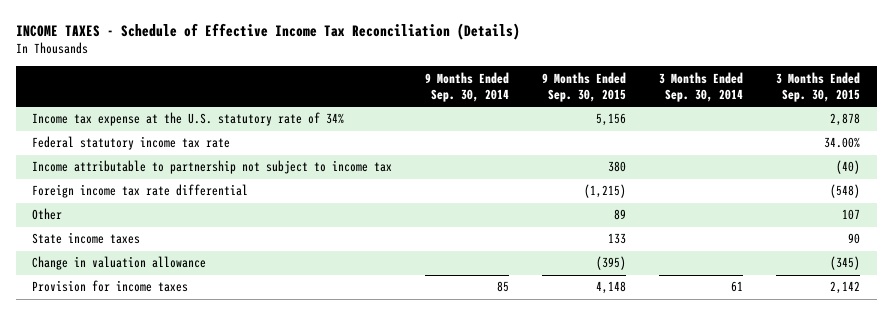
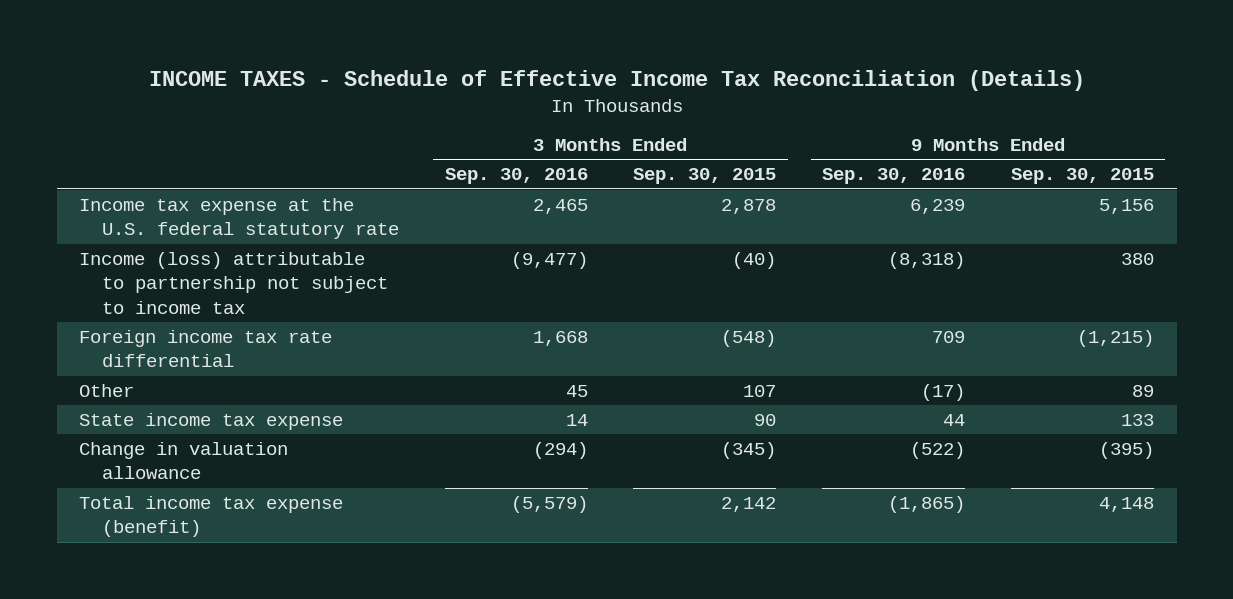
[425,71,510,103] 9 Months Ended Sep. 30, 2014 -> none
[659,71,744,103] 3 Months Ended Sep. 30, 2014 -> none
none -> [444,168,588,185] Sep. 30, 2016
none -> [822,168,966,185] Sep. 30, 2016
[32,136,231,151] Federal statutory income tax rate -> none
[32,112,345,127] Income tax expense at the U.S. statutory rate of 34% -> [79,197,399,240] Income tax expense at the U.S. federal statutory rate
[32,160,393,175] Income attributable to partnership not subject to income tax -> [79,251,388,314] Income (loss) attributable to partnership not subject to income tax
[32,232,141,245] State income taxes -> [79,412,344,430] State income tax expense
[32,280,189,293] Provision for income taxes -> [79,495,344,538] Total income tax expense (benefit)

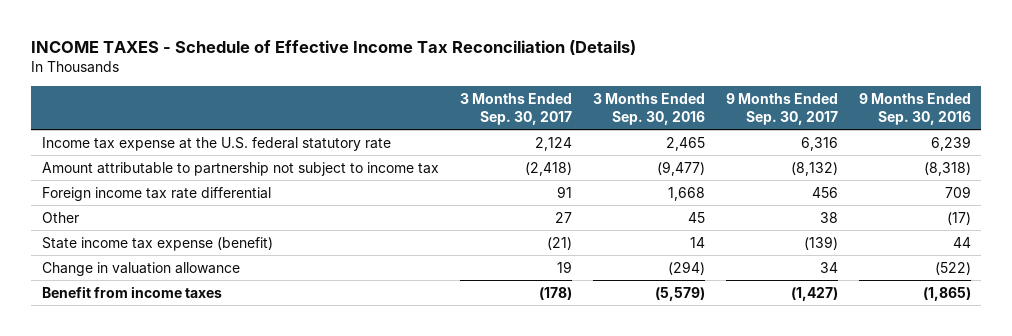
[633,168,777,185] Sep. 30, 2015 -> none
[1010,168,1154,185] Sep. 30, 2015 -> none
none -> [459,93,572,125] 3 Months Ended Sep. 30, 2017
none -> [725,93,838,125] 9 Months Ended Sep. 30, 2017
[79,251,388,314] Income (loss) attributable to partnership not subject to income tax -> [41,161,439,176] Amount attributable to partnership not subject to income tax
[79,412,344,430] State income tax expense -> [41,236,273,251] State income tax expense (benefit)
[79,495,344,538] Total income tax expense (benefit) -> [41,285,222,298] Benefit from income taxes

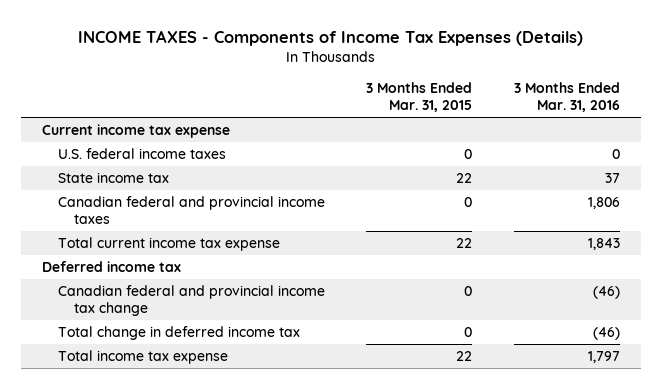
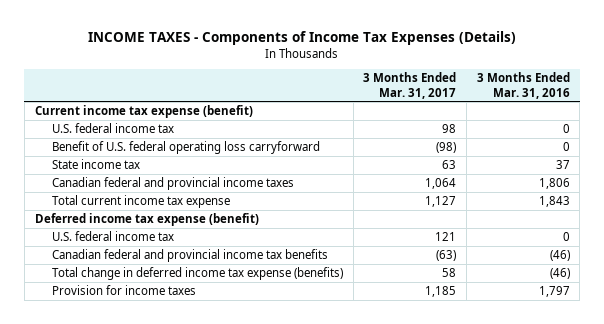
[366,82,473,113] 3 Months Ended Mar. 31, 2015 -> none
none -> [363,72,457,99] 3 Months Ended Mar. 31, 2017
[41,124,230,139] Current income tax expense -> [34,104,253,118] Current income tax expense (benefit)
[57,148,226,160] U.S. federal income taxes -> [52,122,175,133] U.S. federal income tax
none -> [52,140,321,154] Benefit of U.S. federal operating loss carryforward
[41,261,181,273] Deferred income tax -> [34,212,259,226] Deferred income tax expense (benefit)
none -> [52,230,175,241] U.S. federal income tax
[57,285,325,317] Canadian federal and provincial income tax change -> [52,248,329,262] Canadian federal and provincial income tax benefits
[57,326,300,341] Total change in deferred income tax -> [52,266,344,280] Total change in deferred income tax expense (benefits)
[57,350,228,365] Total income tax expense -> [52,284,197,295] Provision for income taxes

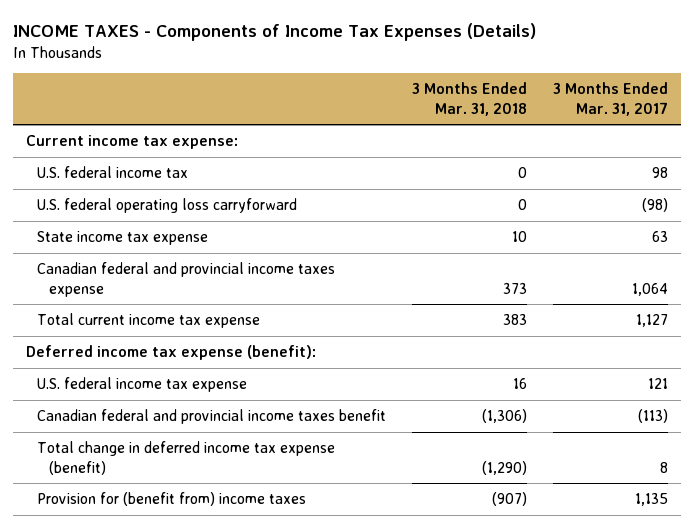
[476,72,570,99] 3 Months Ended Mar. 31, 2016 -> none
none -> [411,82,527,116] 3 Months Ended Mar. 31, 2018
[34,104,253,118] Current income tax expense (benefit) -> [25,135,238,150] Current income tax expense:
[52,140,321,154] Benefit of U.S. federal operating loss carryforward -> [37,198,298,214] U.S. federal operating loss carryforward
[52,158,141,169] State income tax -> [37,231,209,246] State income tax expense
[52,176,295,190] Canadian federal and provincial income taxes -> [37,262,336,297] Canadian federal and provincial income taxes expense
[34,212,259,226] Deferred income tax expense (benefit) -> [25,345,316,361] Deferred income tax expense (benefit):
[52,230,175,241] U.S. federal income tax -> [37,377,248,393] U.S. federal income tax expense
[52,248,329,262] Canadian federal and provincial income tax benefits -> [37,409,387,425] Canadian federal and provincial income taxes benefit
[436,249,457,261] (63) -> [637,409,668,424] (113)
[52,266,344,280] Total change in deferred income tax expense (benefits) -> [37,441,336,475] Total change in deferred income tax expense (benefit)
[442,267,457,277] 58 -> [659,461,668,473] 8
[52,284,197,295] Provision for income taxes -> [37,492,307,507] Provision for (benefit from) income taxes
[425,285,457,297] 1,185 -> [634,493,668,507] 1,135

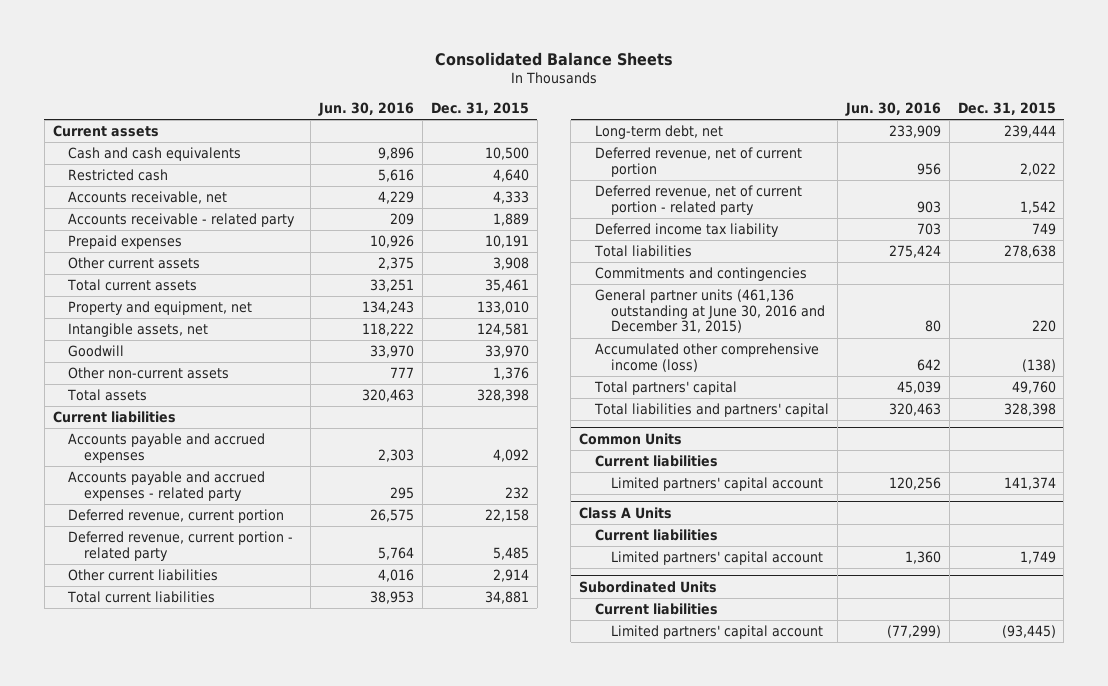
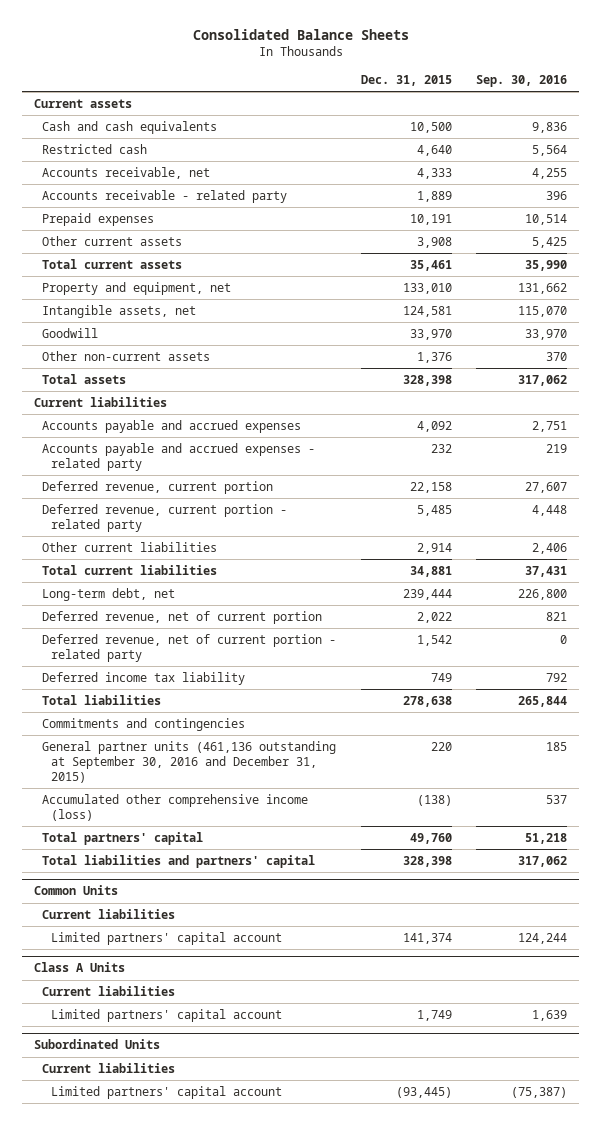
[318,101,415,116] Jun. 30, 2016 -> none
none -> [476,74,568,87] Sep. 30, 2016
[594,288,825,334] General partner units (461,136 outstanding at June 30, 2016 and December 31, 2015) -> [42,740,337,783] General partner units (461,136 outstanding at September 30, 2016 and December 31, 2015)

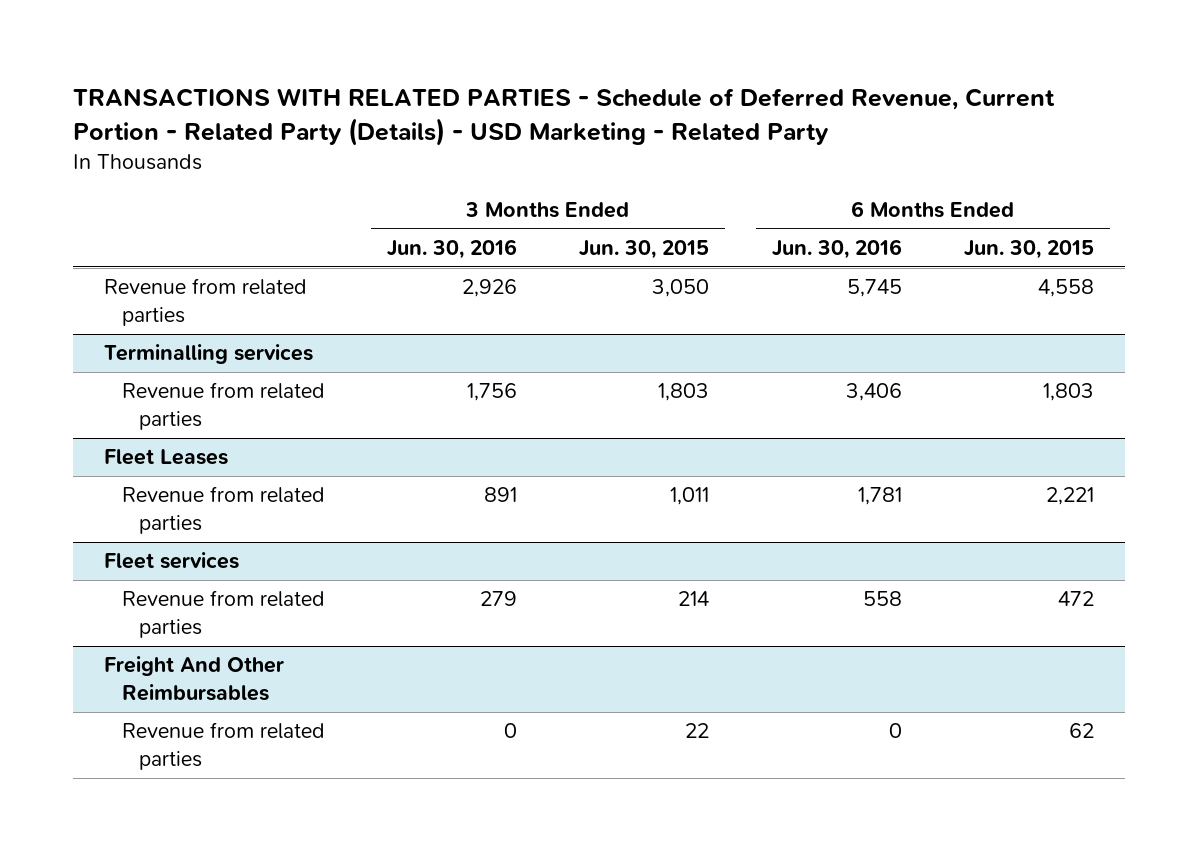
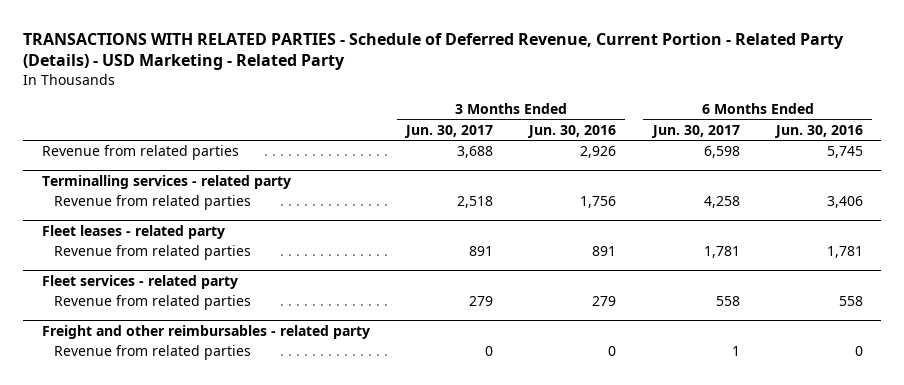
[579,239,710,259] Jun. 30, 2015 -> none
[963,239,1094,259] Jun. 30, 2015 -> none
none -> [403,124,493,138] Jun. 30, 2017
none -> [650,124,740,138] Jun. 30, 2017
[103,344,313,365] Terminalling services -> [41,174,291,189] Terminalling services - related party
[103,449,228,466] Fleet Leases -> [41,224,225,239] Fleet leases - related party
[103,552,239,570] Fleet services -> [41,274,238,289] Fleet services - related party
[103,656,284,702] Freight And Other Reimbursables -> [41,324,370,339] Freight and other reimbursables - related party

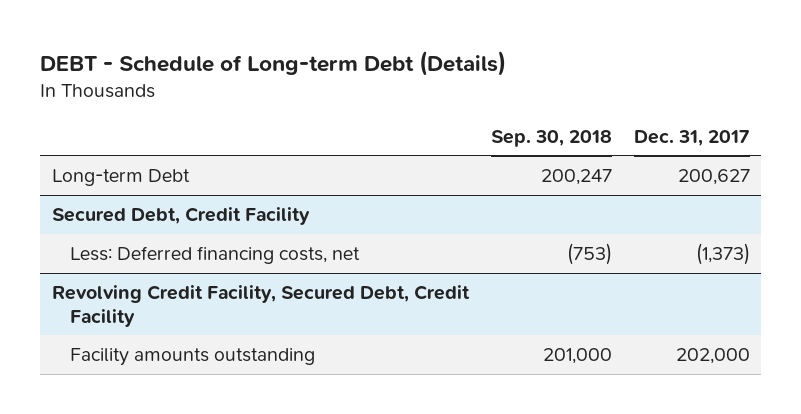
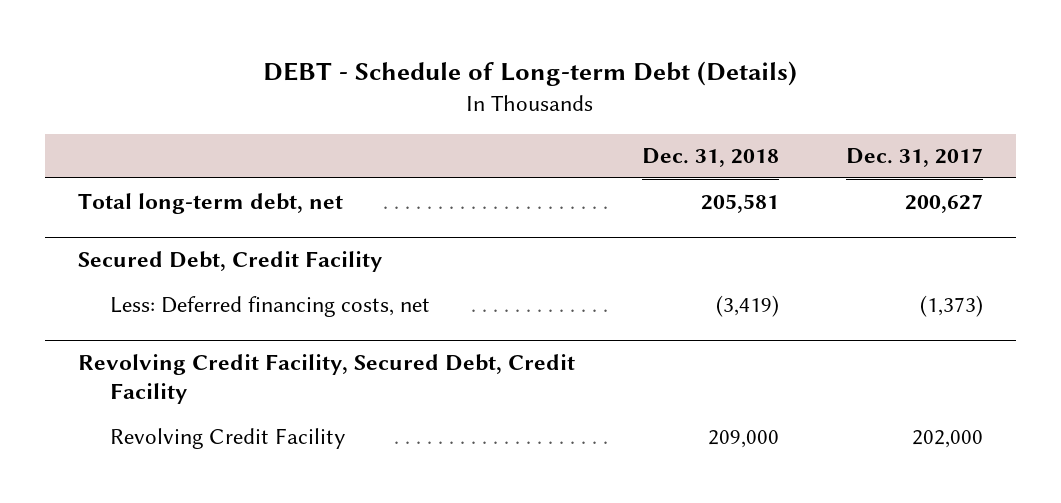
[490,129,612,147] Sep. 30, 2018 -> none
none -> [641,148,779,168] Dec. 31, 2018
[51,168,190,186] Long-term Debt -> [77,192,343,214] Total long-term debt, net
[70,347,316,366] Facility amounts outstanding -> [110,427,347,449] Revolving Credit Facility

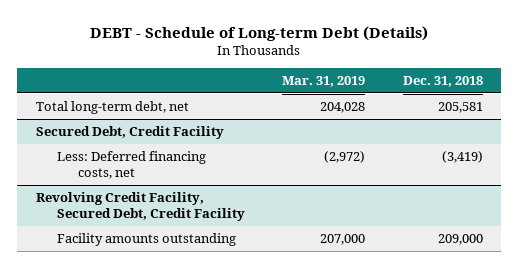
[845,148,983,168] Dec. 31, 2017 -> none
none -> [282,76,366,88] Mar. 31, 2019
[110,427,347,449] Revolving Credit Facility -> [56,233,236,247] Facility amounts outstanding

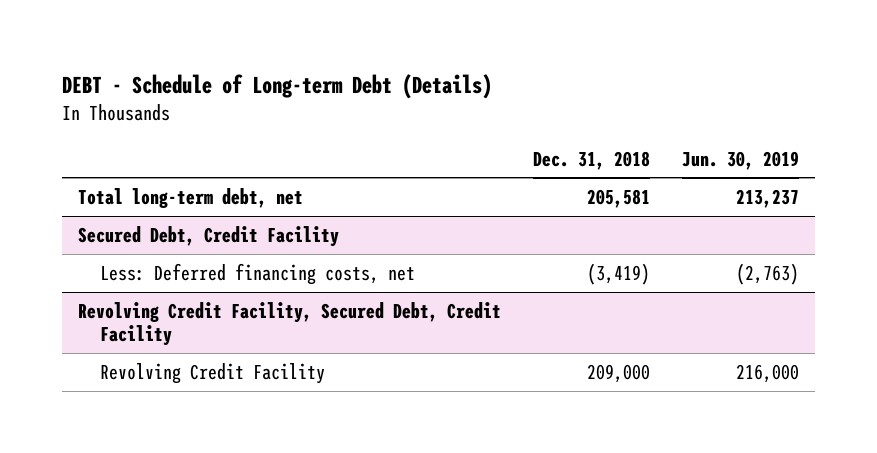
[282,76,366,88] Mar. 31, 2019 -> none
none -> [681,150,799,170] Jun. 30, 2019
[56,233,236,247] Facility amounts outstanding -> [100,362,326,384] Revolving Credit Facility

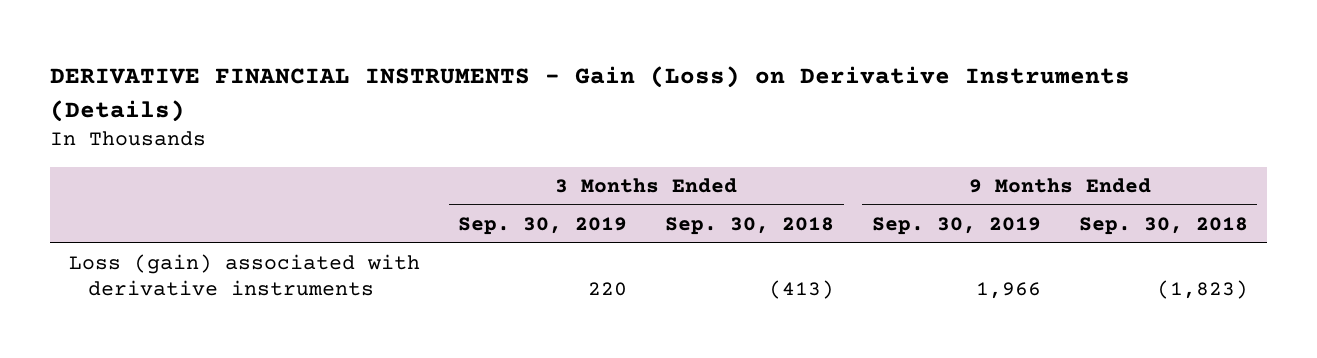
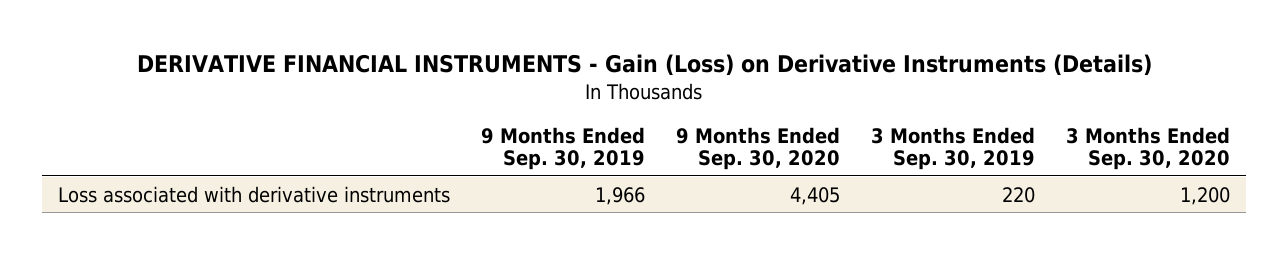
[665,217,835,236] Sep. 30, 2018 -> none
[1078,217,1248,236] Sep. 30, 2018 -> none
none -> [676,126,841,171] 9 Months Ended Sep. 30, 2020
none -> [1066,126,1231,171] 3 Months Ended Sep. 30, 2020
[69,254,421,297] Loss (gain) associated with derivative instruments -> [57,185,450,203] Loss associated with derivative instruments

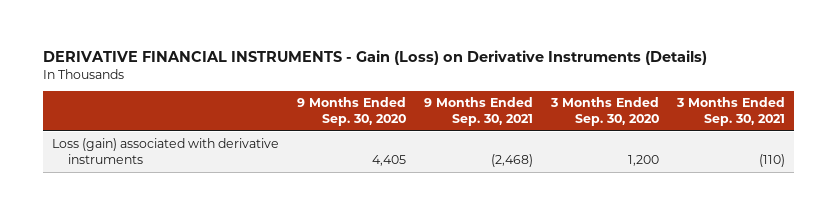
[481,126,646,171] 9 Months Ended Sep. 30, 2019 -> none
[871,126,1036,171] 3 Months Ended Sep. 30, 2019 -> none
none -> [423,97,533,127] 9 Months Ended Sep. 30, 2021
none -> [675,97,785,127] 3 Months Ended Sep. 30, 2021
[57,185,450,203] Loss associated with derivative instruments -> [51,138,279,165] Loss (gain) associated with derivative instruments

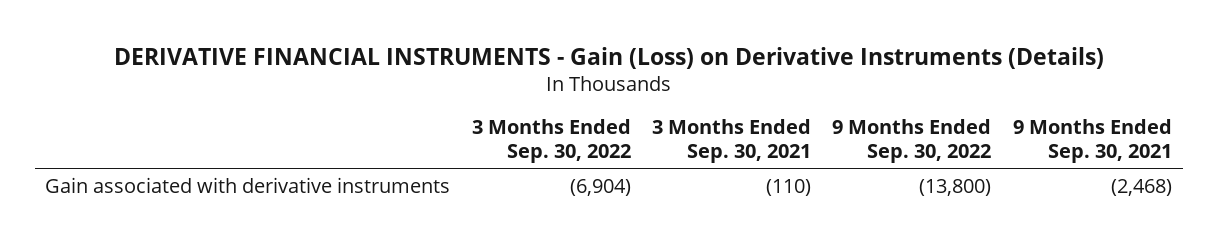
[296,97,406,127] 9 Months Ended Sep. 30, 2020 -> none
[549,97,659,127] 3 Months Ended Sep. 30, 2020 -> none
none -> [471,118,631,164] 3 Months Ended Sep. 30, 2022
none -> [832,118,992,164] 9 Months Ended Sep. 30, 2022
[51,138,279,165] Loss (gain) associated with derivative instruments -> [45,176,451,193] Gain associated with derivative instruments

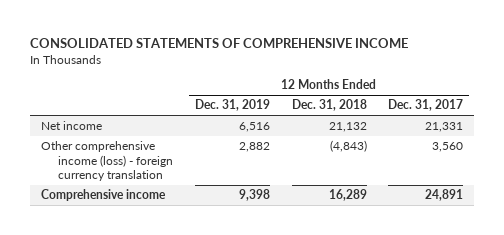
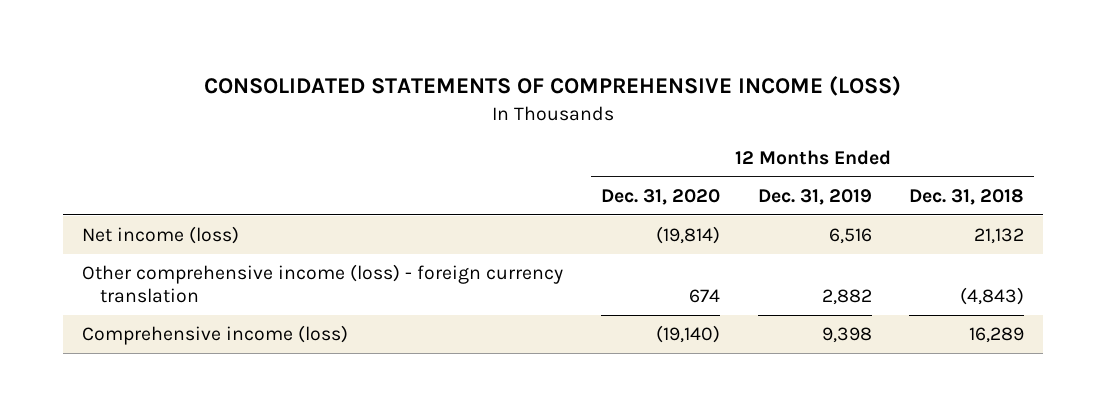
[30,37,409,48] CONSOLIDATED STATEMENTS OF COMPREHENSIVE INCOME -> [204,76,902,97] CONSOLIDATED STATEMENTS OF COMPREHENSIVE INCOME (LOSS)
[388,99,464,112] Dec. 31, 2017 -> none
none -> [600,188,720,205] Dec. 31, 2020
[40,121,102,131] Net income -> [82,226,240,245] Net income (loss)
[40,189,166,202] Comprehensive income -> [82,325,349,346] Comprehensive income (loss)

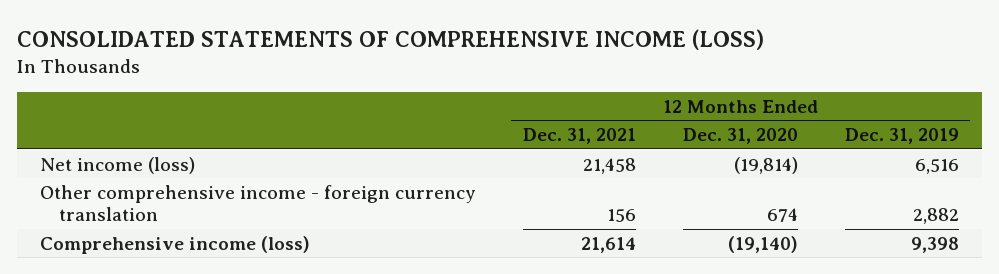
[909,188,1025,205] Dec. 31, 2018 -> none
none -> [523,128,637,145] Dec. 31, 2021
[82,264,564,303] Other comprehensive income (loss) - foreign currency translation -> [40,184,477,222] Other comprehensive income - foreign currency translation

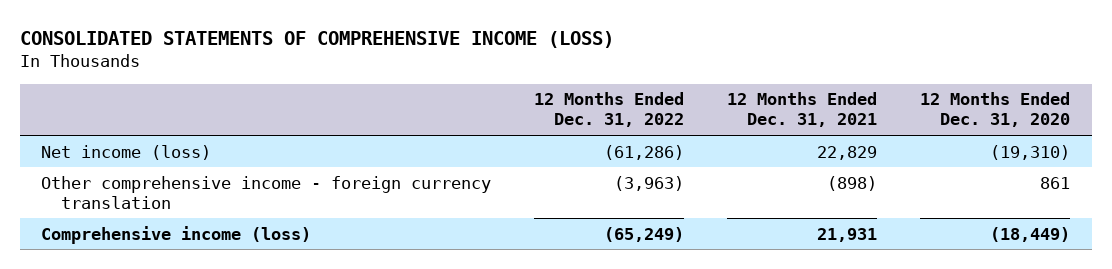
[844,128,959,145] Dec. 31, 2019 -> none
none -> [534,92,685,128] 12 Months Ended Dec. 31, 2022
[583,157,637,174] 21,458 -> [817,145,878,160] 22,829
[733,156,798,174] (19,814) -> [990,144,1071,160] (19,310)
[607,209,637,223] 156 -> [827,175,878,191] (898)
[766,208,798,223] 674 -> [1040,176,1071,189] 861
[581,236,637,253] 21,614 -> [817,227,878,242] 21,931
[727,235,798,253] (19,140) -> [990,226,1071,242] (18,449)

